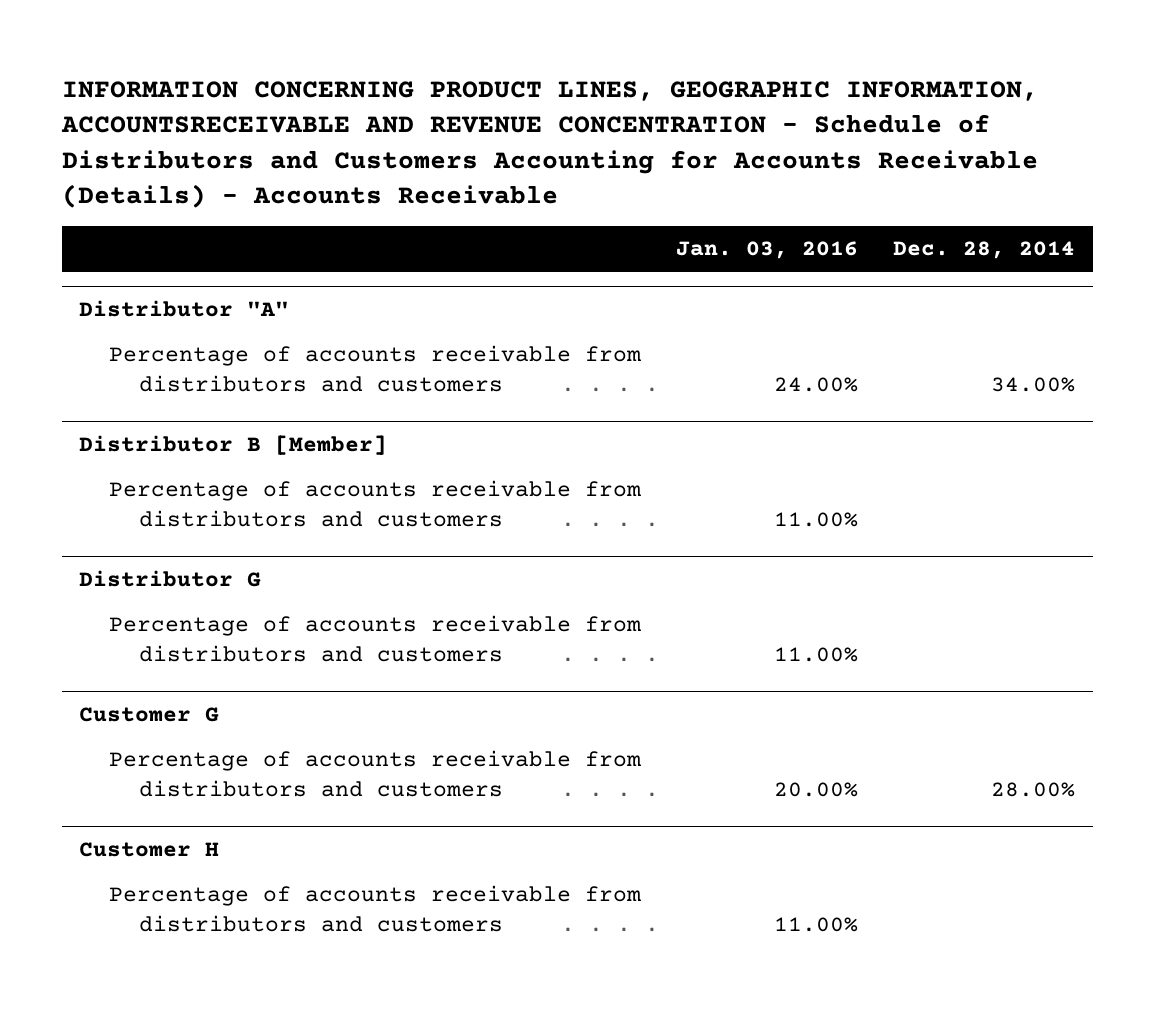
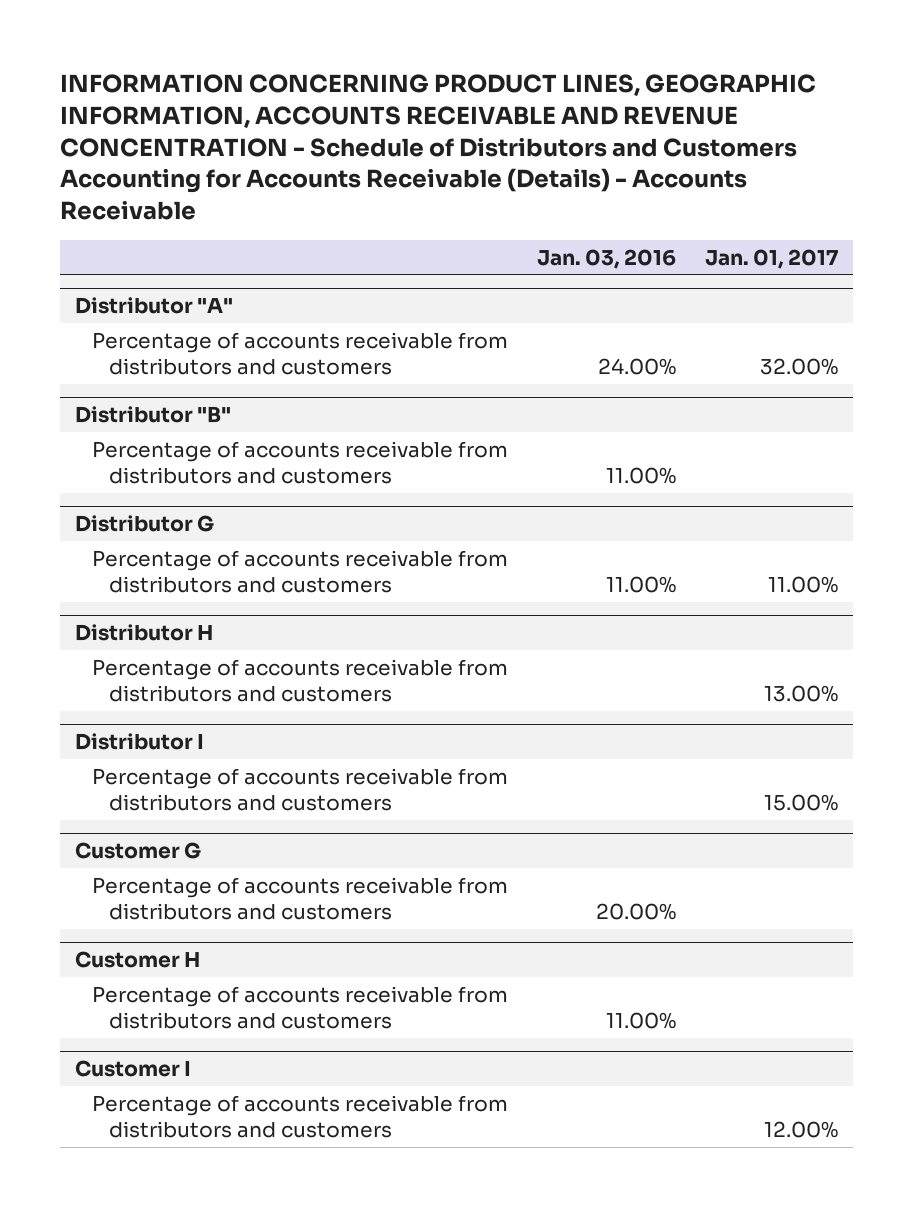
[60,80,1038,209] INFORMATION CONCERNING PRODUCT LINES, GEOGRAPHIC INFORMATION, ACCOUNTSRECEIVABLE AND REVENUE CONCENTRATION - Schedule of Distributors and Customers Accounting for Accounts Receivable (Details) - Accounts Receivable -> [60,73,817,221] INFORMATION CONCERNING PRODUCT LINES, GEOGRAPHIC INFORMATION, ACCOUNTS RECEIVABLE AND REVENUE CONCENTRATION - Schedule of Distributors and Customers Accounting for Accounts Receivable (Details) - Accounts Receivable
[893,241,1076,260] Dec. 28, 2014 -> none
none -> [705,248,839,269] Jan. 01, 2017
[79,434,388,455] Distributor B [Member] -> [74,406,231,424] Distributor "B"
none -> [74,624,213,642] Distributor H
none -> [91,658,508,703] Percentage of accounts receivable from distributors and customers
none -> [74,733,204,751] Distributor I
none -> [91,767,508,812] Percentage of accounts receivable from distributors and customers
none -> [74,1060,191,1078] Customer I
none -> [91,1094,508,1139] Percentage of accounts receivable from distributors and customers

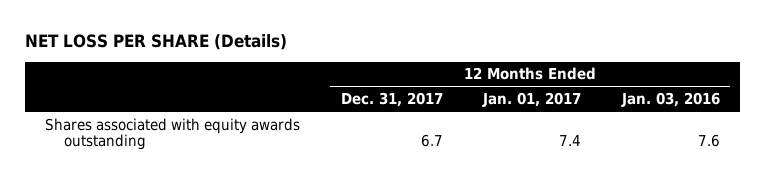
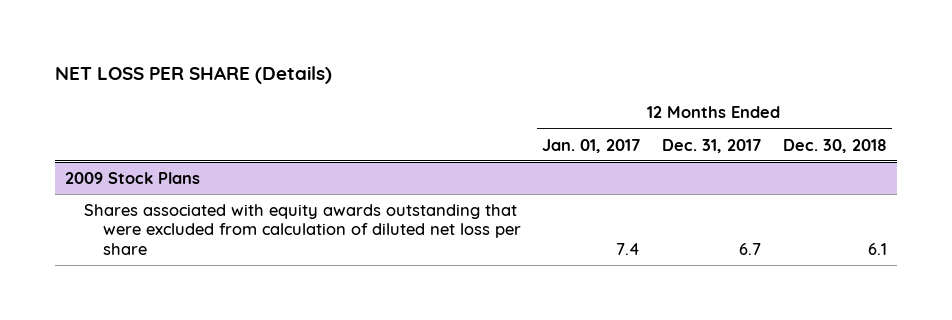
[620,92,720,108] Jan. 03, 2016 -> none
none -> [782,138,887,153] Dec. 30, 2018
none -> [65,171,201,184] 2009 Stock Plans
[45,117,301,151] Shares associated with equity awards outstanding -> [83,203,521,255] Shares associated with equity awards outstanding that were excluded from calculation of diluted net loss per share

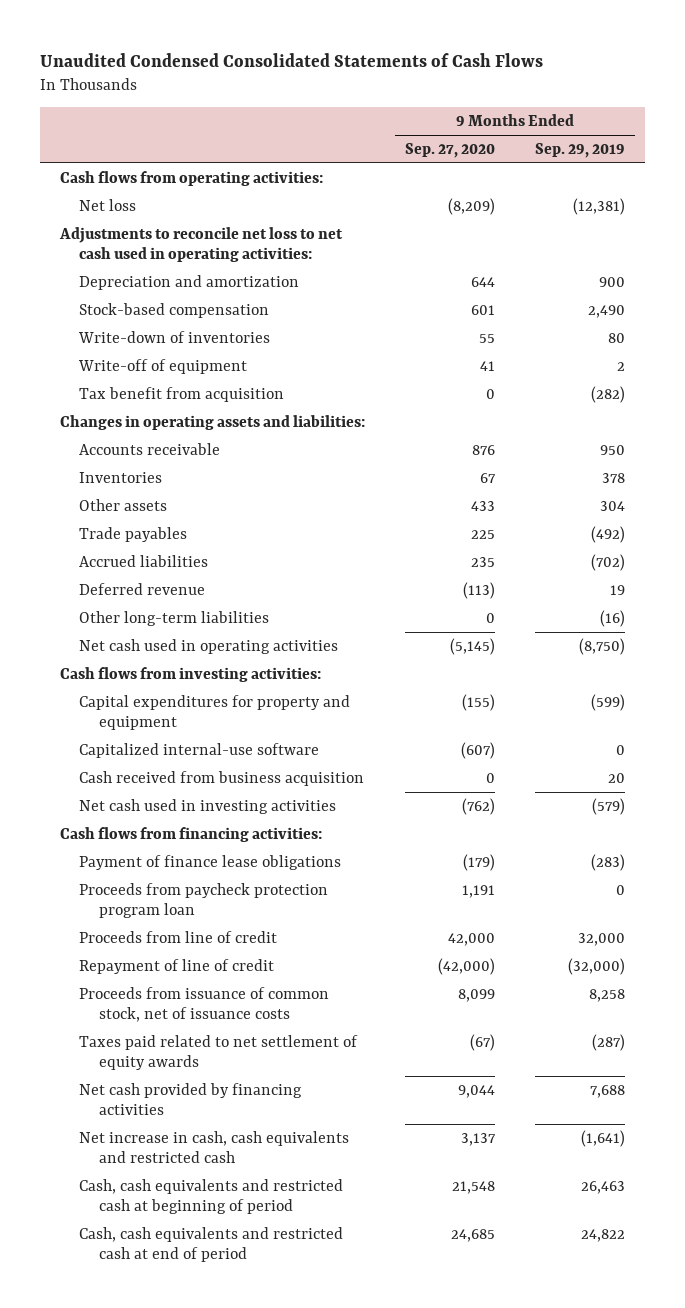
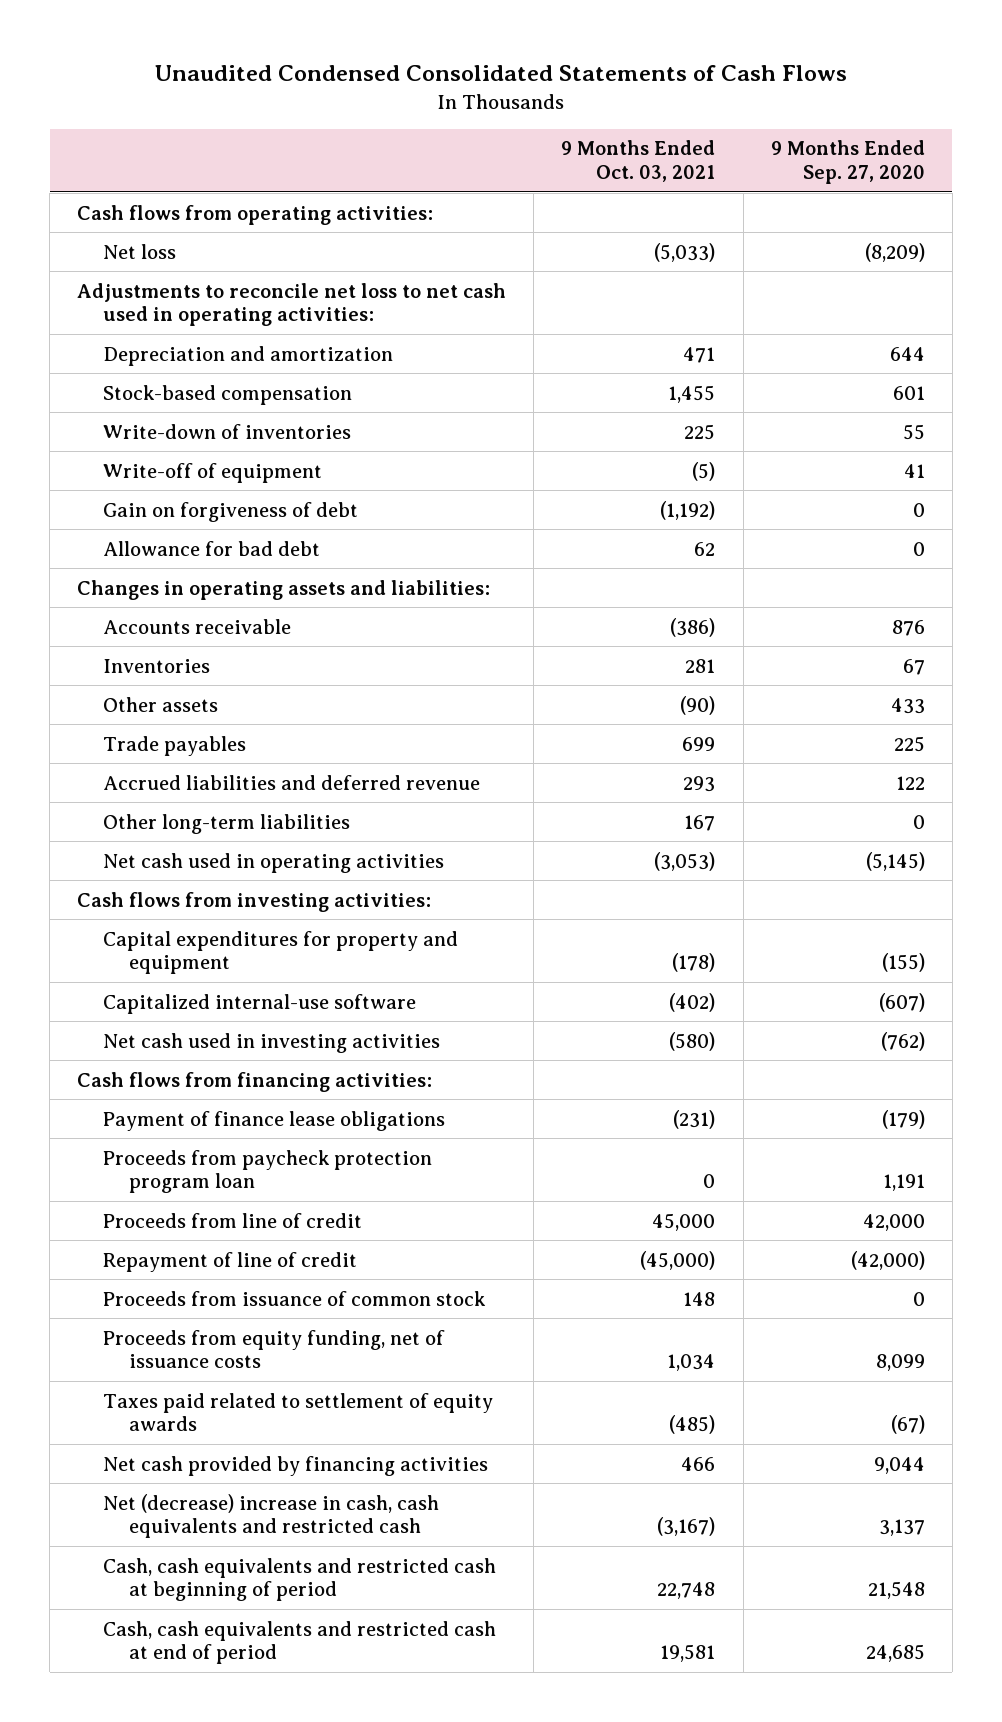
[534,142,625,158] Sep. 29, 2019 -> none
none -> [561,140,716,183] 9 Months Ended Oct. 03, 2021
[79,386,285,402] Tax benefit from acquisition -> none
none -> [103,501,359,522] Gain on forgiveness of debt
none -> [103,540,321,556] Allowance for bad debt
[79,554,209,567] Accrued liabilities -> none
[79,582,206,595] Deferred revenue -> none
none -> [103,774,481,790] Accrued liabilities and deferred revenue
[79,770,365,786] Cash received from business acquisition -> none
[79,986,330,1023] Proceeds from issuance of common stock, net of issuance costs -> [103,1290,487,1306] Proceeds from issuance of common stock
[457,988,495,1002] 8,099 -> [912,1291,925,1306] 0
none -> [103,1329,446,1369] Proceeds from equity funding, net of issuance costs
[79,1034,359,1071] Taxes paid related to net settlement of equity awards -> [103,1392,494,1432] Taxes paid related to settlement of equity awards
[79,1130,350,1164] Net increase in cash, cash equivalents and restricted cash -> [103,1493,440,1539] Net (decrease) increase in cash, cash equivalents and restricted cash

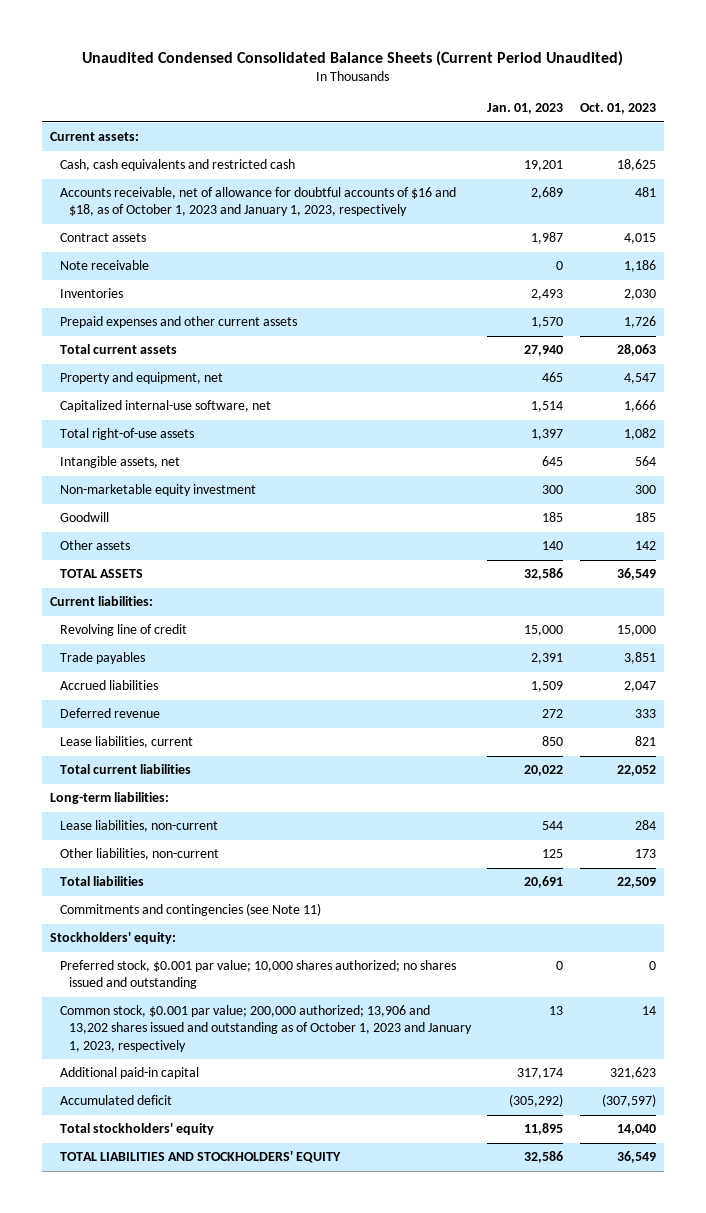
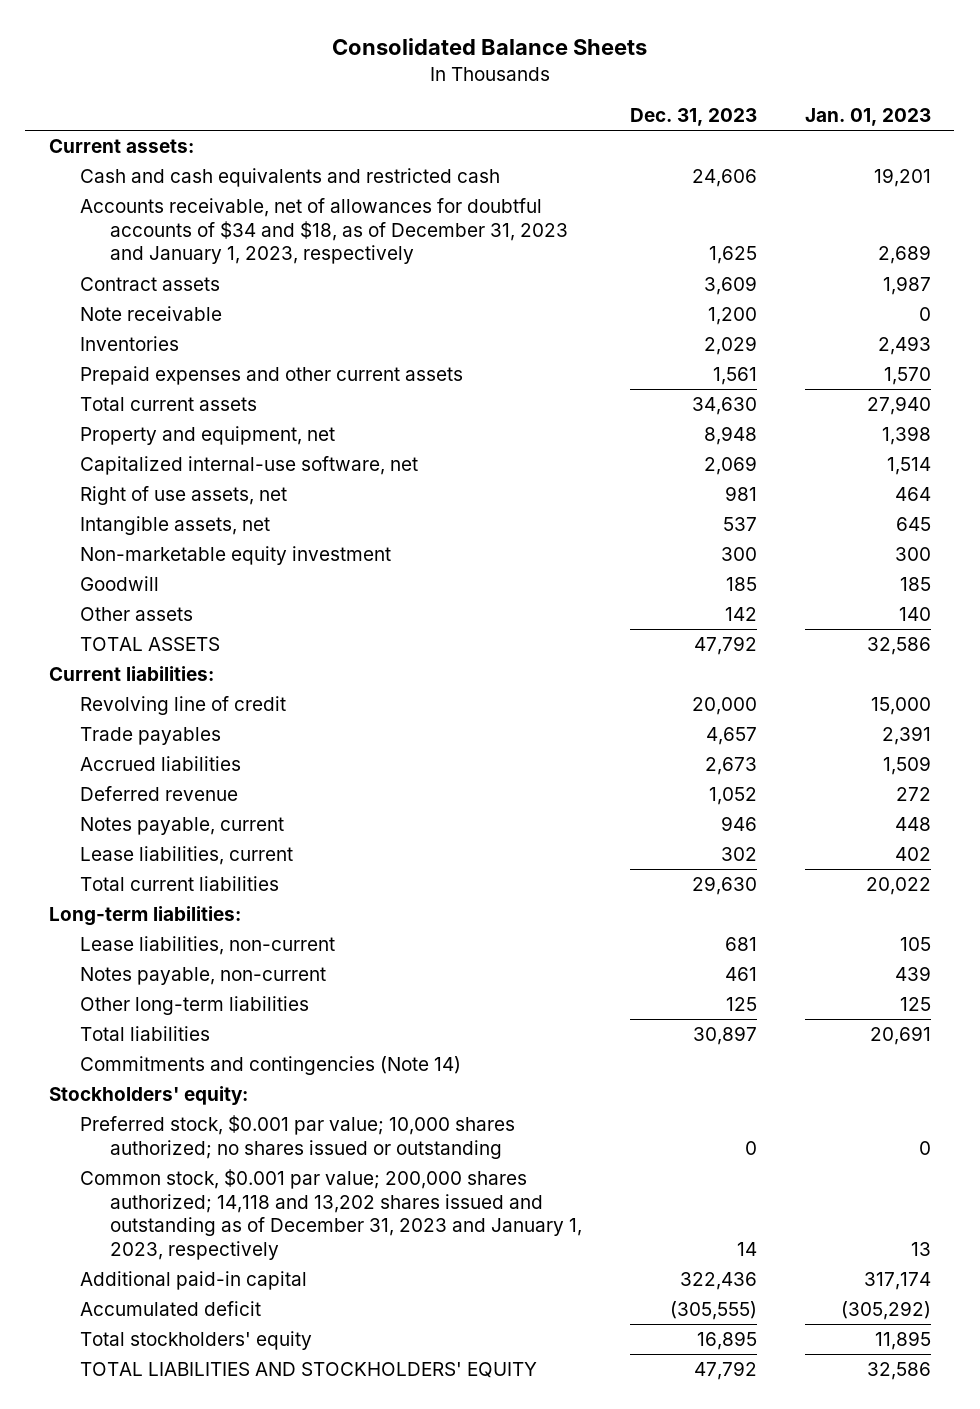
[81,50,623,66] Unaudited Condensed Consolidated Balance Sheets (Current Period Unaudited) -> [331,38,647,56] Consolidated Balance Sheets
[579,103,656,115] Oct. 01, 2023 -> none
none -> [629,108,757,127] Dec. 31, 2023
[59,159,295,172] Cash, cash equivalents and restricted cash -> [79,167,500,187] Cash and cash equivalents and restricted cash
[59,187,456,217] Accounts receivable, net of allowance for doubtful accounts of $16 and $18, as of October 1, 2023 and January 1, 2023, respectively -> [79,197,568,265] Accounts receivable, net of allowances for doubtful accounts of $34 and $18, as of December 31, 2023 and January 1, 2023, respectively
[542,372,564,383] 465 -> [881,425,931,445] 1,398
[59,428,194,441] Total right-of-use assets -> [79,485,287,505] Right of use assets, net
[531,429,564,441] 1,397 -> [894,486,931,501] 464
none -> [79,816,284,835] Notes payable, current
[542,736,564,747] 850 -> [894,846,931,861] 402
[542,821,564,831] 544 -> [899,936,931,951] 105
none -> [79,966,326,985] Notes payable, non-current
[59,848,219,861] Other liabilities, non-current -> [79,995,309,1015] Other long-term liabilities
[59,903,321,917] Commitments and contingencies (see Note 11) -> [79,1055,461,1075] Commitments and contingencies (Note 14)
[59,960,456,990] Preferred stock, $0.001 par value; 10,000 shares authorized; no shares issued and outstanding -> [79,1114,515,1159] Preferred stock, $0.001 par value; 10,000 shares authorized; no shares issued or outstanding
[59,1005,473,1052] Common stock, $0.001 par value; 200,000 authorized; 13,906 and 13,202 shares issued and outstanding as of October 1, 2023 and January 1, 2023, respectively -> [79,1168,582,1261] Common stock, $0.001 par value; 200,000 shares authorized; 14,118 and 13,202 shares issued and outstanding as of December 31, 2023 and January 1, 2023, respectively

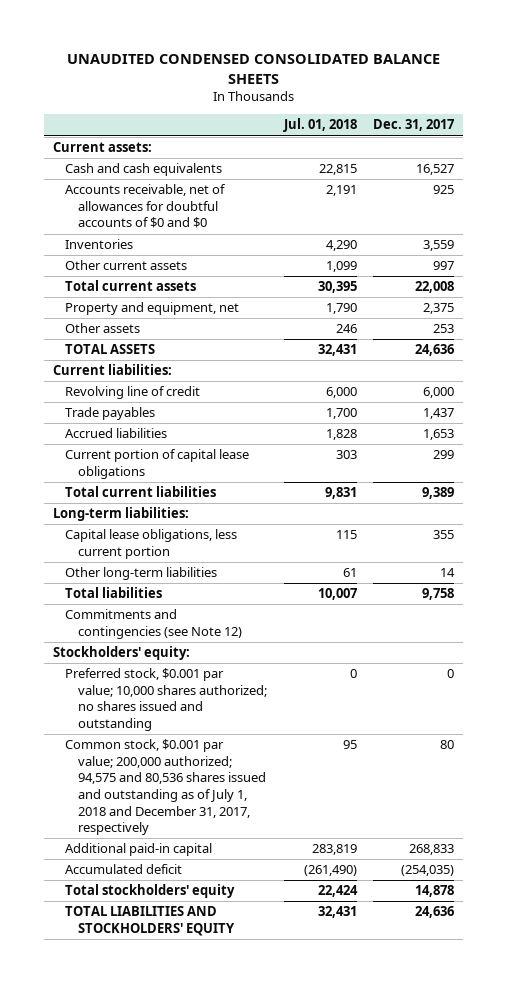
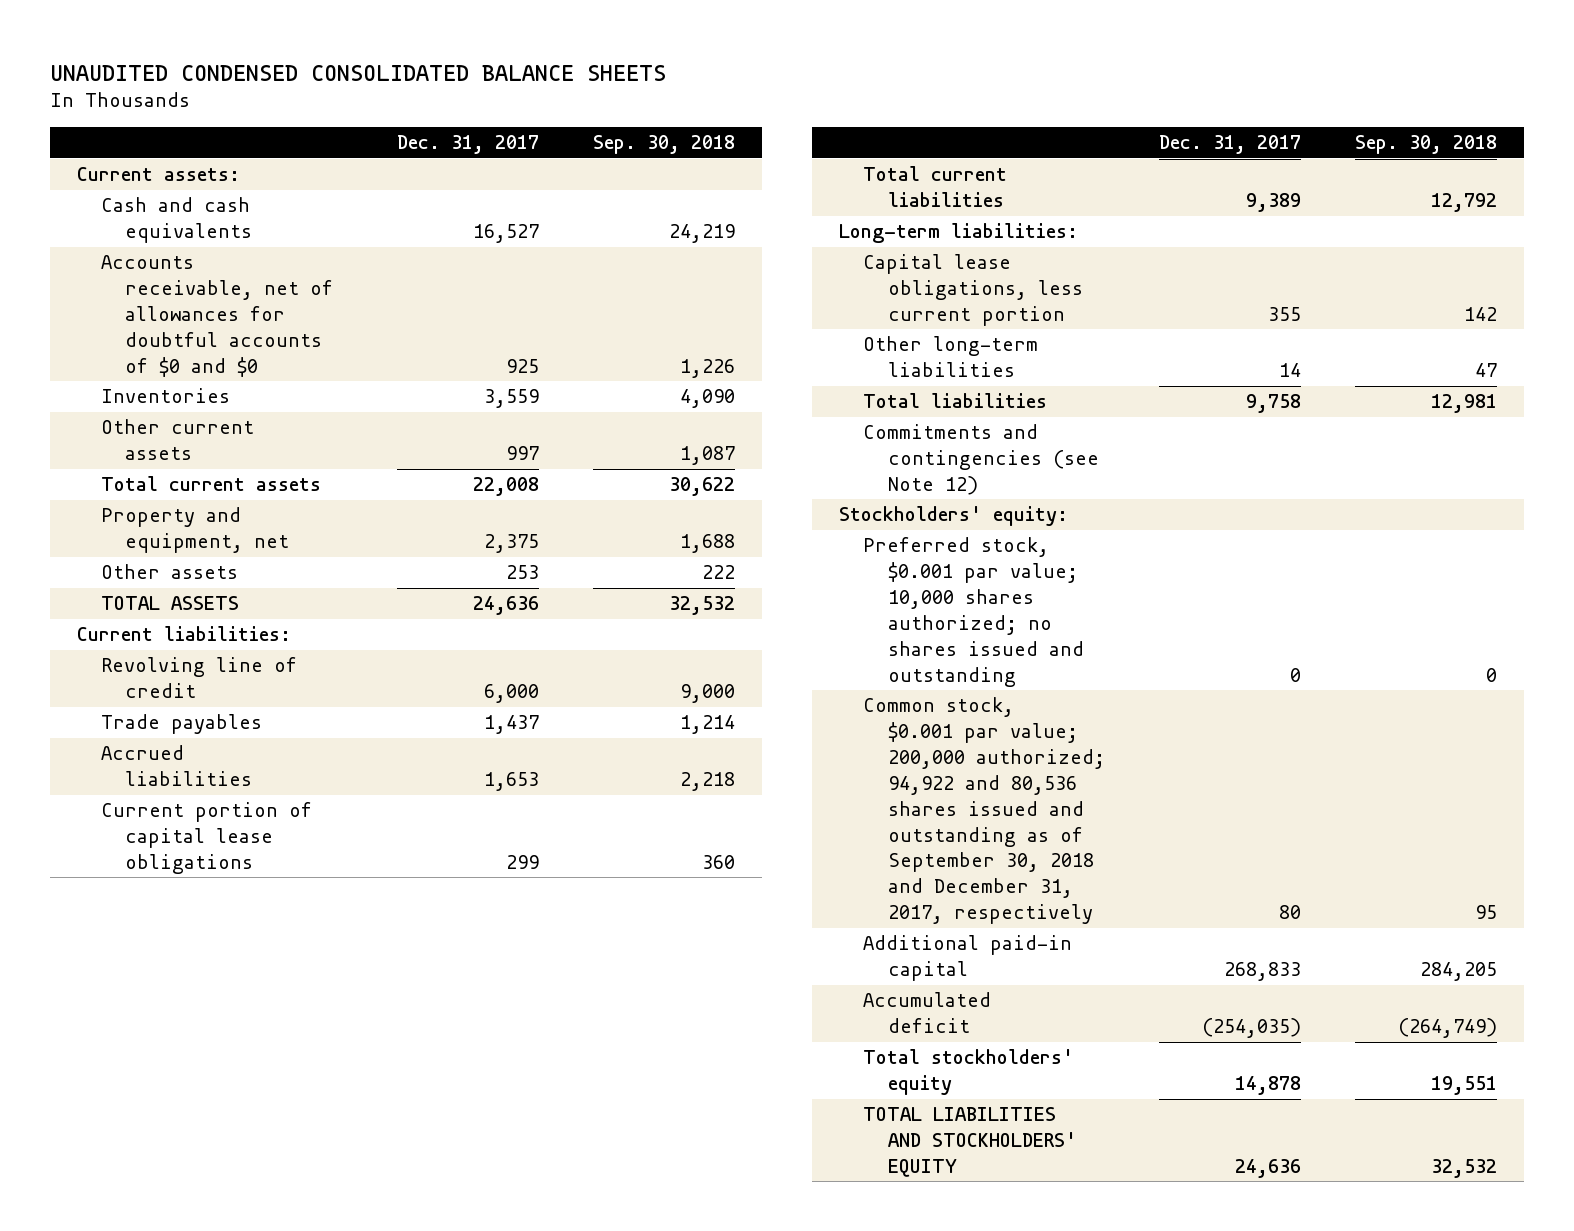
[282,118,357,133] Jul. 01, 2018 -> none
none -> [592,135,735,155] Sep. 30, 2018
[65,739,266,836] Common stock, $0.001 par value; 200,000 authorized; 94,575 and 80,536 shares issued and outstanding as of July 1, 2018 and December 31, 2017, respectively -> [863,697,1105,925] Common stock, $0.001 par value; 200,000 authorized; 94,922 and 80,536 shares issued and outstanding as of September 30, 2018 and December 31, 2017, respectively

